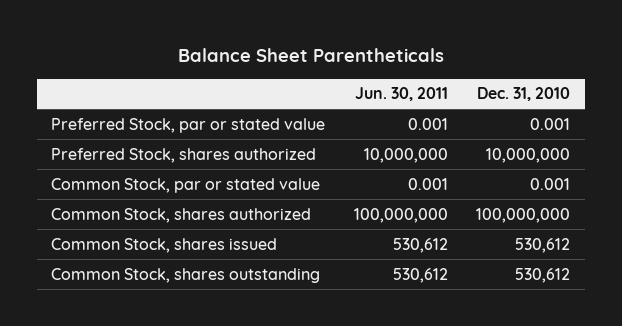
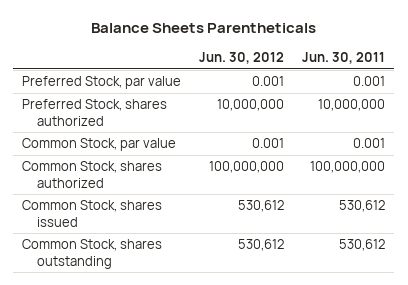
[177,48,444,63] Balance Sheet Parentheticals -> [90,23,316,34] Balance Sheets Parentheticals
[477,87,571,102] Dec. 31, 2010 -> none
none -> [199,52,285,65] Jun. 30, 2012
[51,117,326,133] Preferred Stock, par or stated value -> [22,76,182,90] Preferred Stock, par value
[51,177,321,193] Common Stock, par or stated value -> [22,138,177,152] Common Stock, par value

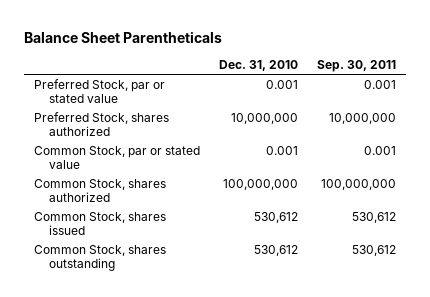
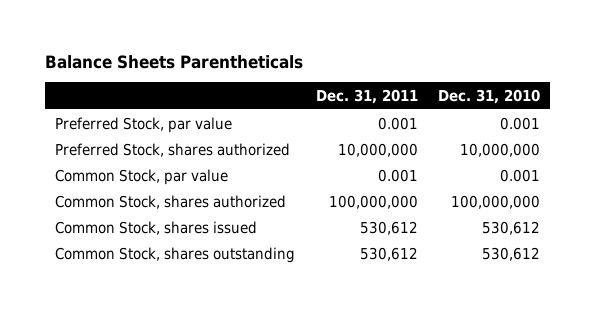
[24,31,223,44] Balance Sheet Parentheticals -> [44,54,303,69] Balance Sheets Parentheticals
[317,60,397,73] Sep. 30, 2011 -> none
none -> [315,88,418,104] Dec. 31, 2011
[33,78,165,104] Preferred Stock, par or stated value -> [55,116,233,133] Preferred Stock, par value
[33,145,200,170] Common Stock, par or stated value -> [55,168,229,185] Common Stock, par value

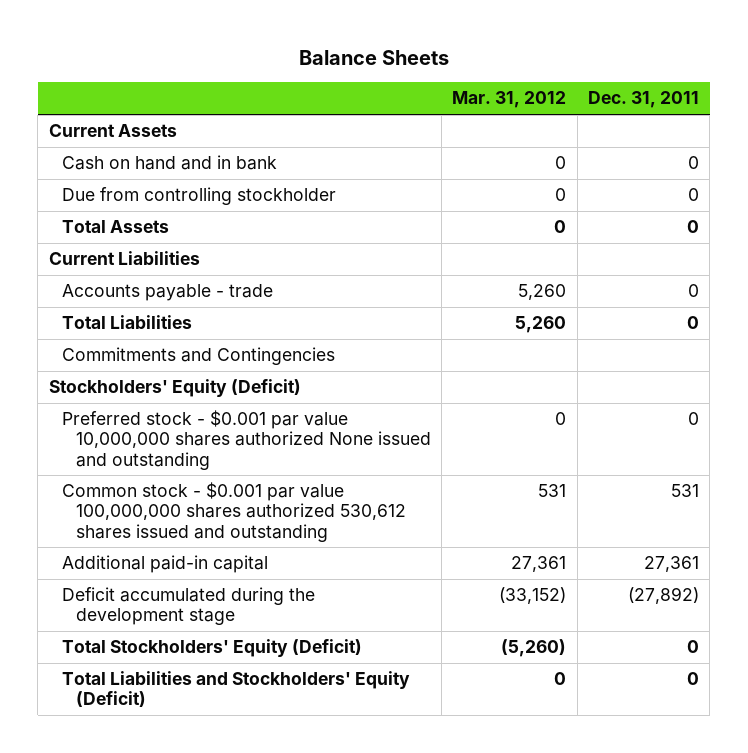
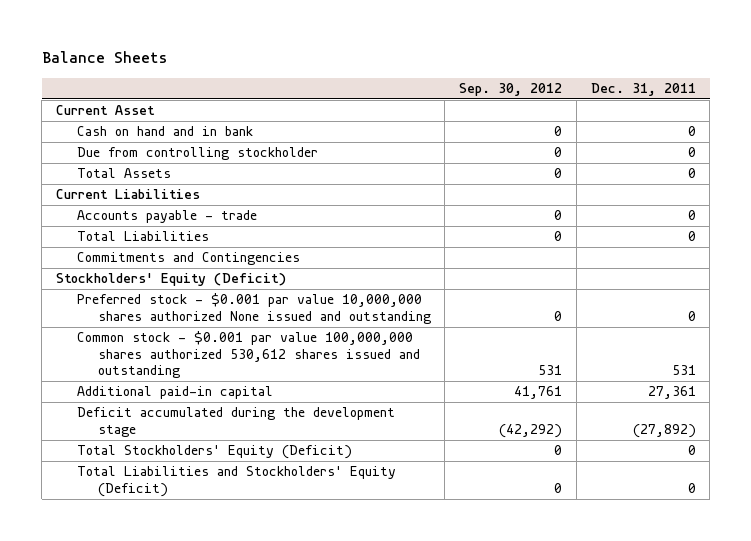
[452,91,567,109] Mar. 31, 2012 -> none
none -> [459,82,563,96] Sep. 30, 2012
[48,124,177,138] Current Assets -> [55,105,155,116] Current Asset

